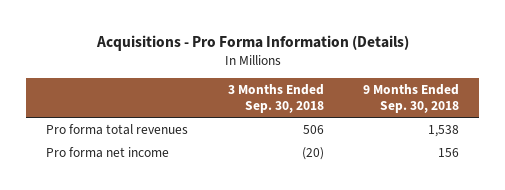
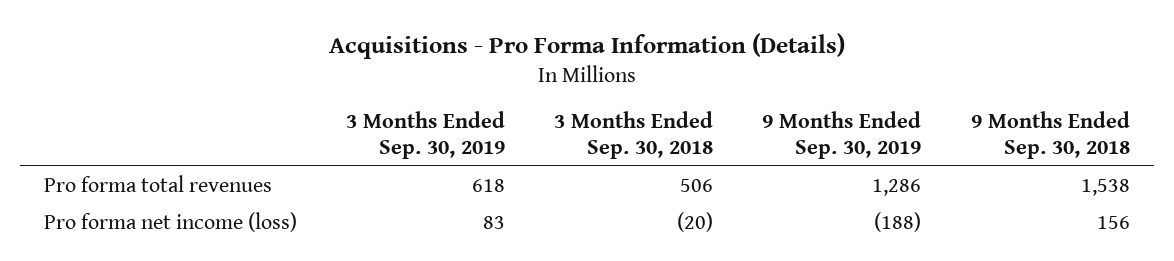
none -> [346,111,506,160] 3 Months Ended Sep. 30, 2019
none -> [762,111,922,160] 9 Months Ended Sep. 30, 2019
[45,146,169,158] Pro forma net income -> [44,211,298,232] Pro forma net income (loss)

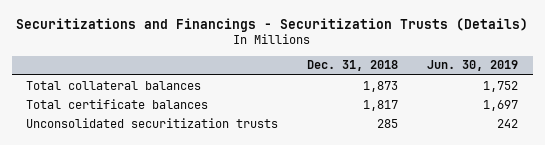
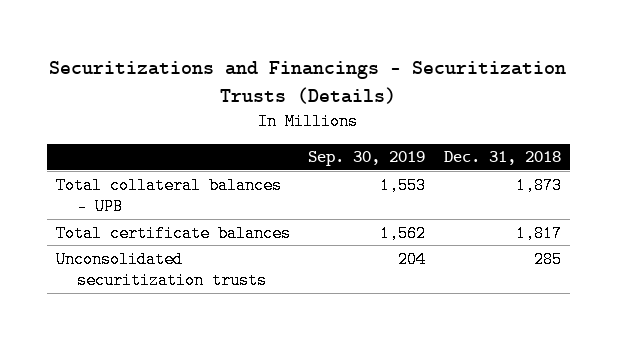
[427,60,519,72] Jun. 30, 2019 -> none
none -> [308,151,426,167] Sep. 30, 2019
[26,80,202,90] Total collateral balances -> [55,176,282,215] Total collateral balances - UPB

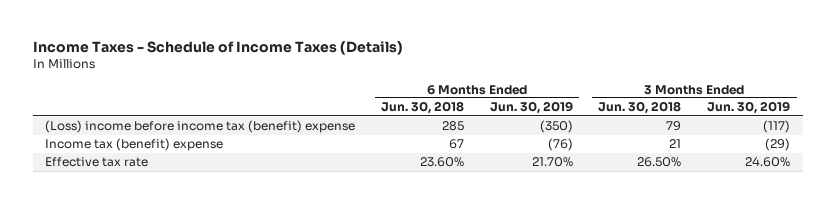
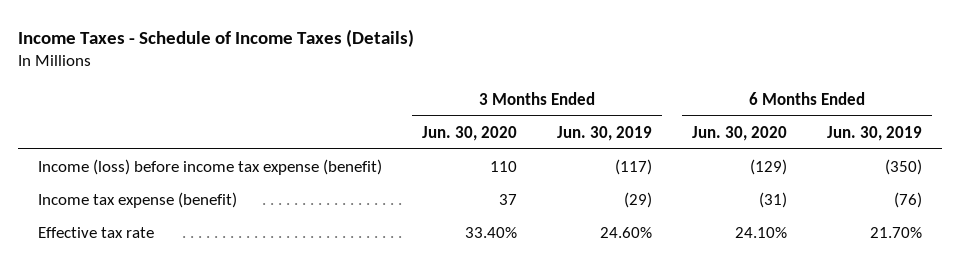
[381,101,465,115] Jun. 30, 2018 -> none
[598,101,682,115] Jun. 30, 2018 -> none
none -> [422,125,518,141] Jun. 30, 2020
none -> [692,125,788,141] Jun. 30, 2020
[45,120,356,134] (Loss) income before income tax (benefit) expense -> [38,158,383,175] Income (loss) before income tax expense (benefit)
[45,138,224,152] Income tax (benefit) expense -> [38,191,238,208] Income tax expense (benefit)

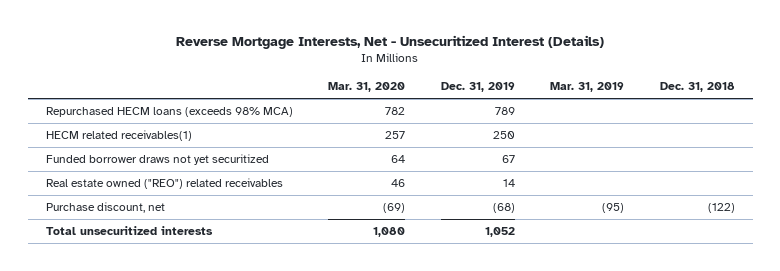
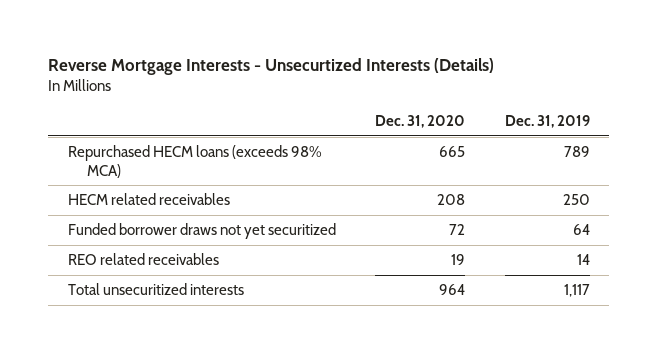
[176,35,605,50] Reverse Mortgage Interests, Net - Unsecuritized Interest (Details) -> [47,58,494,76] Reverse Mortgage Interests - Unsecurtized Interests (Details)
[328,82,406,93] Mar. 31, 2020 -> none
[550,82,625,93] Mar. 31, 2019 -> none
[659,82,735,93] Dec. 31, 2018 -> none
none -> [375,115,466,129] Dec. 31, 2020
[45,201,165,213] Purchase discount, net -> none
[45,129,192,141] HECM related receivables(1) -> [67,193,230,206] HECM related receivables
[501,154,515,163] 67 -> [572,224,590,236] 64
[45,177,283,189] Real estate owned ("REO") related receivables -> [67,253,219,266] REO related receivables
[484,226,515,237] 1,052 -> [563,284,590,298] 1,117

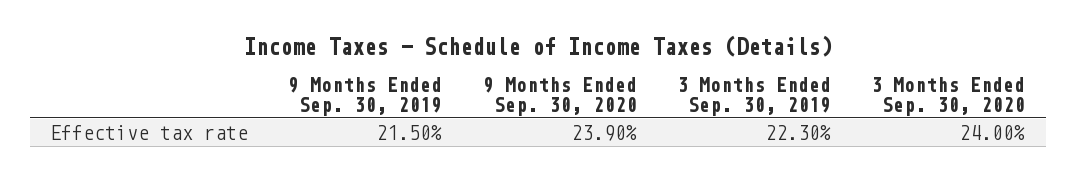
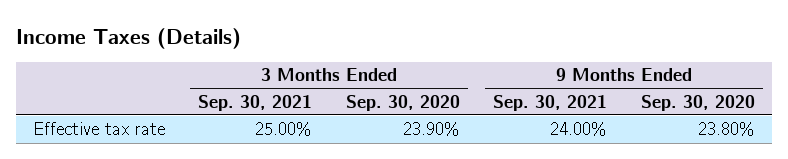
[243,34,832,57] Income Taxes - Schedule of Income Taxes (Details) -> [15,27,241,49] Income Taxes (Details)
[288,76,443,117] 9 Months Ended Sep. 30, 2019 -> none
[677,76,832,117] 3 Months Ended Sep. 30, 2019 -> none
none -> [198,94,313,111] Sep. 30, 2021
none -> [493,94,608,111] Sep. 30, 2021
[570,124,637,141] 23.90% -> [698,122,756,137] 23.80%
[959,124,1026,140] 24.00% -> [402,122,460,137] 23.90%

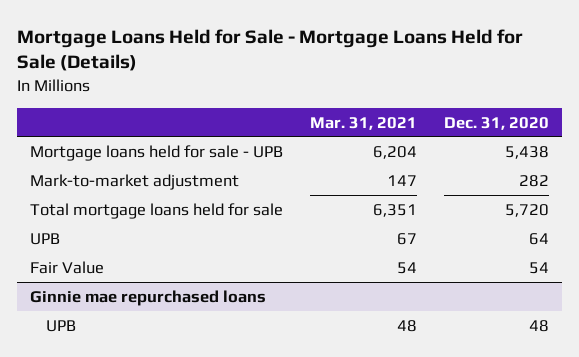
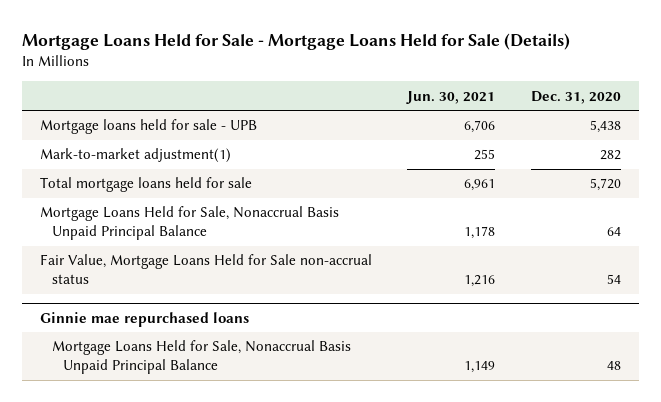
[309,116,417,130] Mar. 31, 2021 -> none
none -> [406,90,496,104] Jun. 30, 2021
[29,173,239,190] Mark-to-market adjustment -> [40,148,232,164] Mark-to-market adjustment(1)
[29,232,60,245] UPB -> [40,206,340,241] Mortgage Loans Held for Sale, Nonaccrual Basis Unpaid Principal Balance
[29,260,104,274] Fair Value -> [40,254,373,285] Fair Value, Mortgage Loans Held for Sale non-accrual status
[46,319,77,332] UPB -> [51,340,351,375] Mortgage Loans Held for Sale, Nonaccrual Basis Unpaid Principal Balance

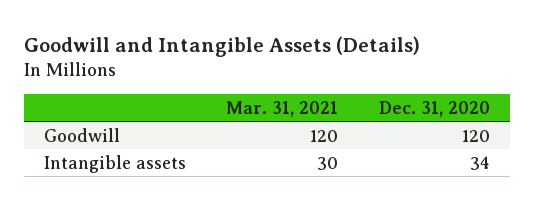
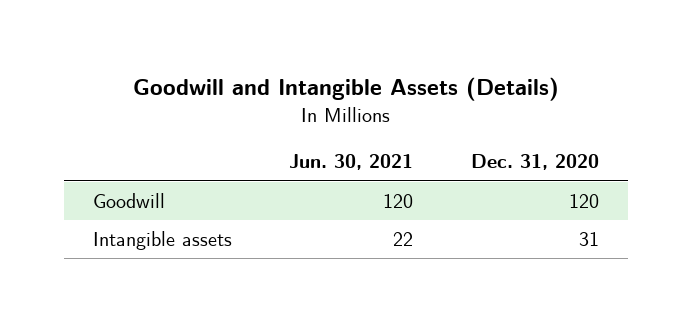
[226,100,339,117] Mar. 31, 2021 -> none
none -> [289,154,414,171] Jun. 30, 2021
[469,155,490,170] 34 -> [578,232,599,247] 31

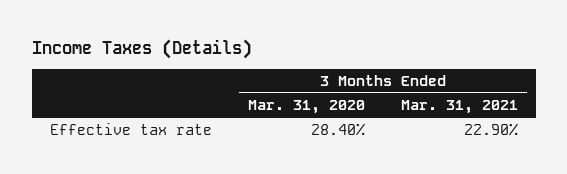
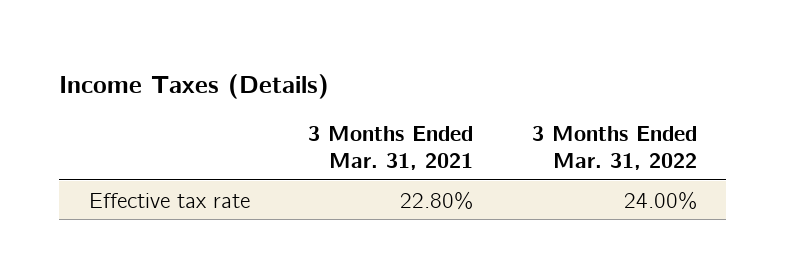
[247,100,365,115] Mar. 31, 2020 -> none
none -> [531,126,697,171] 3 Months Ended Mar. 31, 2022
[463,123,518,137] 22.90% -> [400,190,474,210] 22.80%

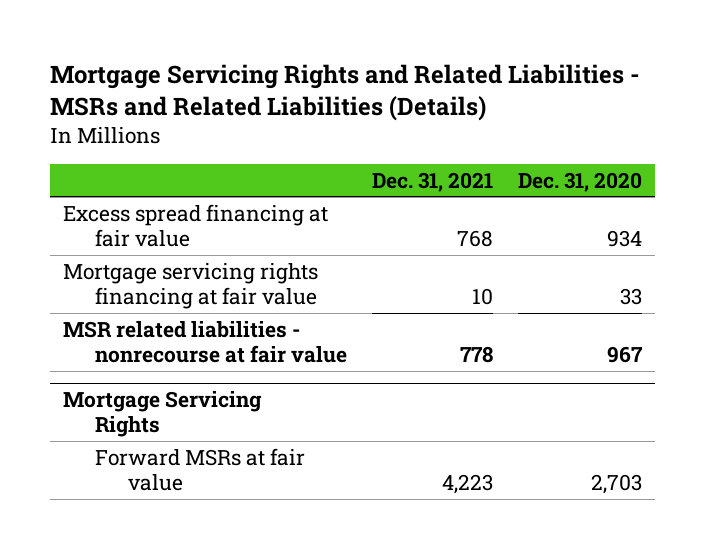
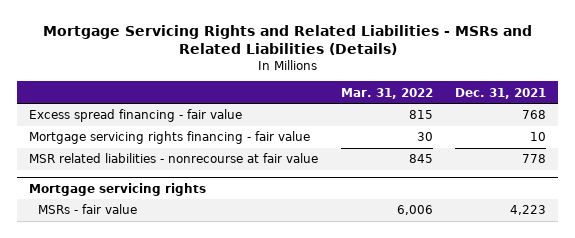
[518,171,643,192] Dec. 31, 2020 -> none
none -> [340,87,433,99] Mar. 31, 2022
[62,203,328,247] Excess spread financing at fair value -> [28,109,242,123] Excess spread financing - fair value
[62,262,318,309] Mortgage servicing rights financing at fair value -> [28,131,310,145] Mortgage servicing rights financing - fair value
[62,391,262,438] Mortgage Servicing Rights -> [28,182,206,196] Mortgage servicing rights
[95,447,306,491] Forward MSRs at fair value -> [38,204,138,215] MSRs - fair value

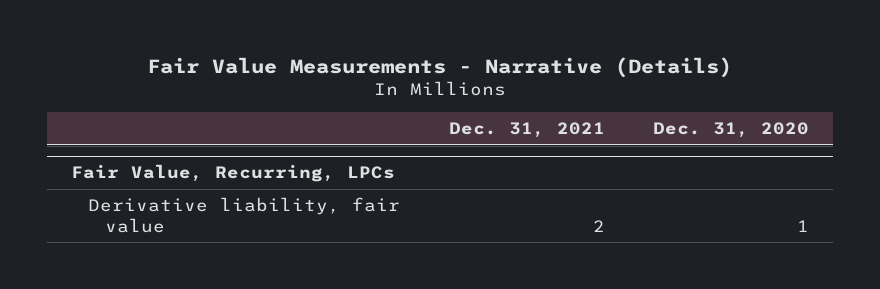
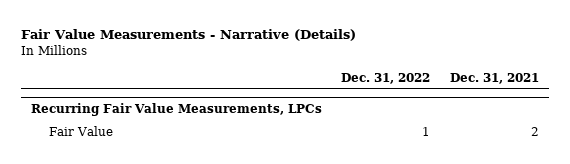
[652,121,809,138] Dec. 31, 2020 -> none
none -> [341,72,431,84] Dec. 31, 2022
[71,164,396,183] Fair Value, Recurring, LPCs -> [31,102,323,116] Recurring Fair Value Measurements, LPCs
[88,197,401,233] Derivative liability, fair value -> [48,125,113,136] Fair Value

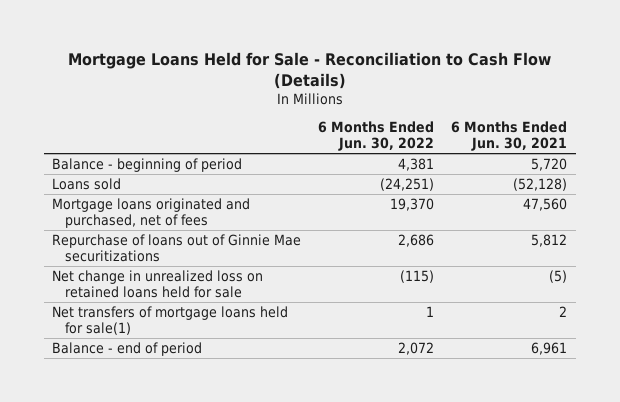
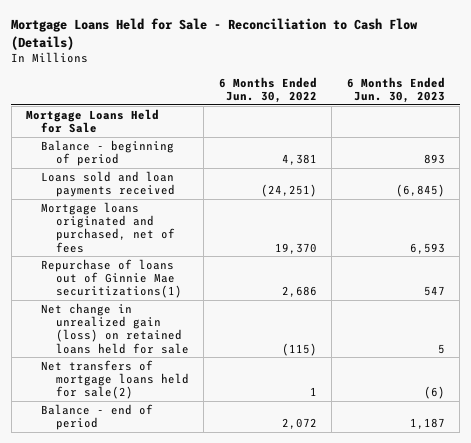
[451,121,568,152] 6 Months Ended Jun. 30, 2021 -> none
none -> [346,76,445,103] 6 Months Ended Jun. 30, 2023
none -> [26,108,160,134] Mortgage Loans Held for Sale
[52,178,122,191] Loans sold -> [40,170,175,198] Loans sold and loan payments received
[52,234,302,262] Repurchase of loans out of Ginnie Mae securitizations -> [40,258,182,299] Repurchase of loans out of Ginnie Mae securitizations(1)
[52,270,264,298] Net change in unrealized loss on retained loans held for sale -> [40,302,189,354] Net change in unrealized gain (loss) on retained loans held for sale
[52,306,289,335] Net transfers of mortgage loans held for sale(1) -> [40,359,189,400] Net transfers of mortgage loans held for sale(2)

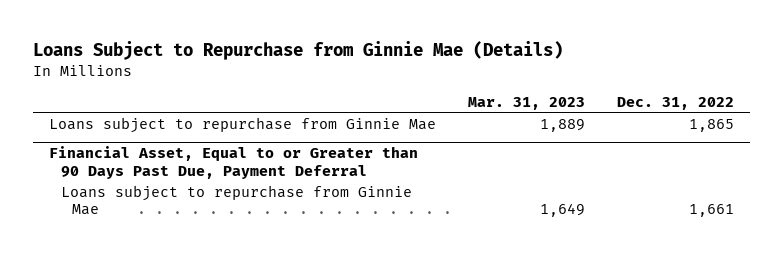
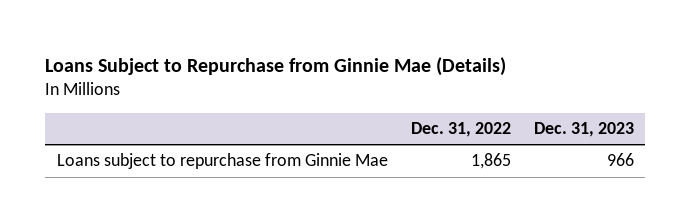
[468,96,586,110] Mar. 31, 2023 -> none
none -> [533,122,634,138] Dec. 31, 2023
[49,146,419,179] Financial Asset, Equal to or Greater than 90 Days Past Due, Payment Deferral -> none
[60,184,412,215] Loans subject to repurchase from Ginnie Mae -> none

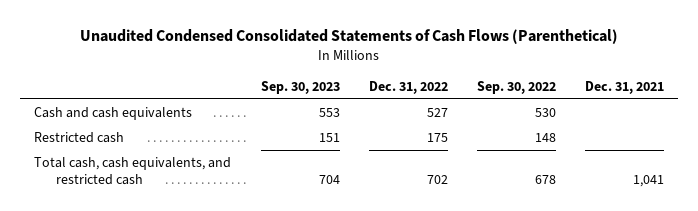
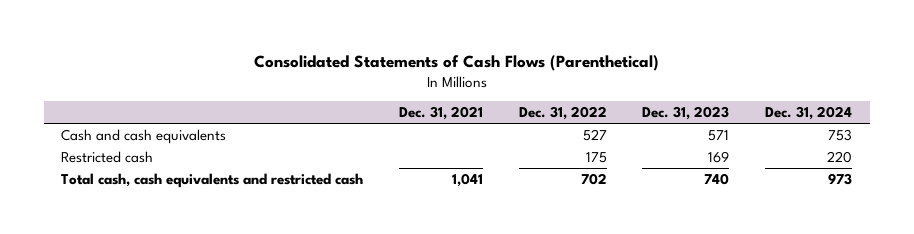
[80,29,619,45] Unaudited Condensed Consolidated Statements of Cash Flows (Parenthetical) -> [253,54,659,71] Consolidated Statements of Cash Flows (Parenthetical)
[260,80,340,94] Sep. 30, 2023 -> none
[476,80,556,94] Sep. 30, 2022 -> none
none -> [642,106,730,121] Dec. 31, 2023
none -> [765,106,853,121] Dec. 31, 2024
[34,156,232,185] Total cash, cash equivalents, and restricted cash -> [61,172,364,188] Total cash, cash equivalents and restricted cash

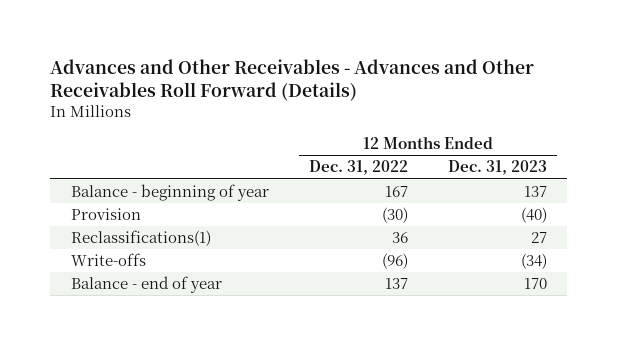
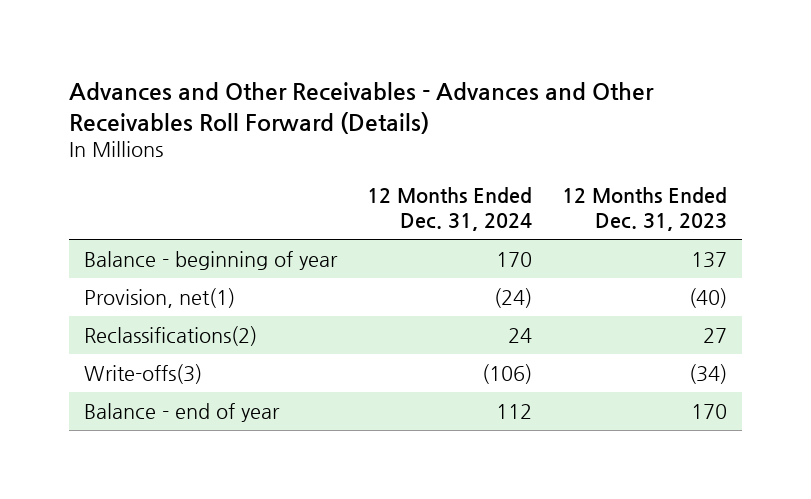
[308,160,408,176] Dec. 31, 2022 -> none
none -> [366,186,532,232] 12 Months Ended Dec. 31, 2024
[70,208,141,221] Provision -> [83,288,235,309] Provision, net(1)
[70,230,211,247] Reclassifications(1) -> [83,326,257,347] Reclassifications(2)
[70,253,146,267] Write-offs -> [83,364,202,385] Write-offs(3)

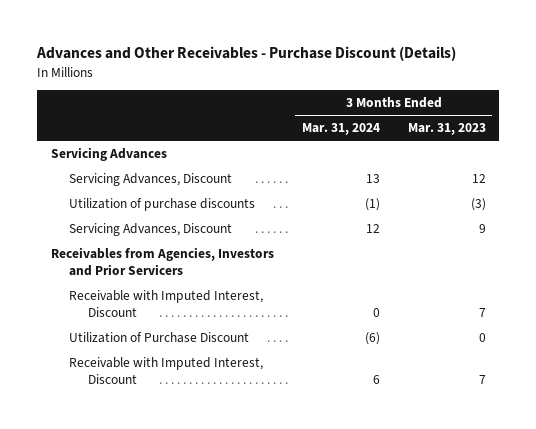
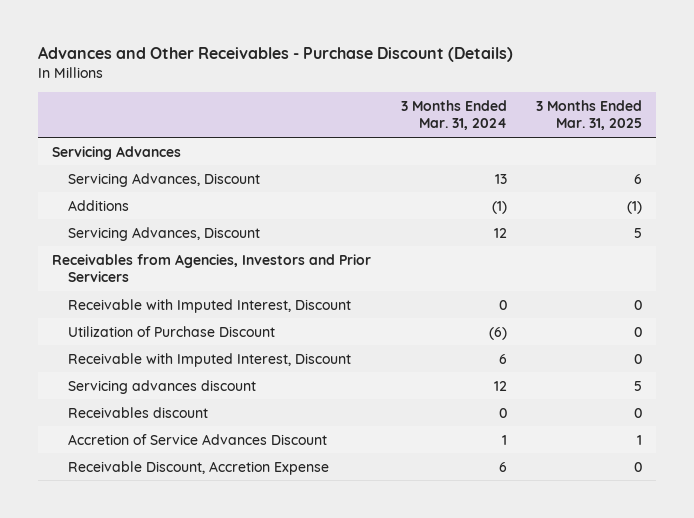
[407,123,486,136] Mar. 31, 2023 -> none
none -> [535,99,642,131] 3 Months Ended Mar. 31, 2025
[69,197,256,211] Utilization of purchase discounts -> [67,199,129,211] Additions
none -> [67,379,256,394] Servicing advances discount
none -> [67,406,208,418] Receivables discount
none -> [67,433,327,445] Accretion of Service Advances Discount
none -> [67,460,329,475] Receivable Discount, Accretion Expense

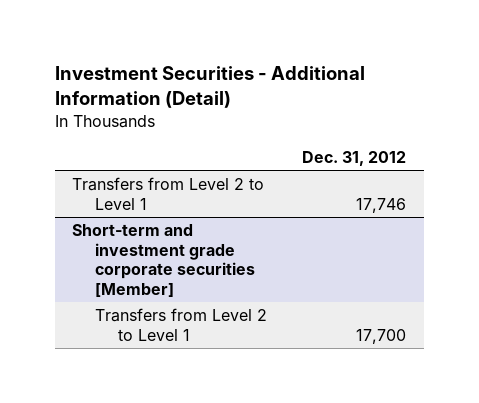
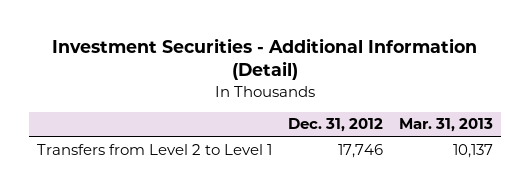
none -> [399,118,494,133] Mar. 31, 2013
[72,224,256,297] Short-term and investment grade corporate securities [Member] -> none
[95,308,268,341] Transfers from Level 2 to Level 1 -> none

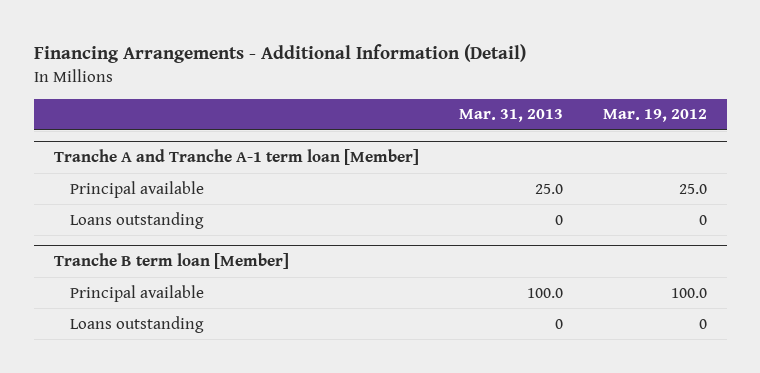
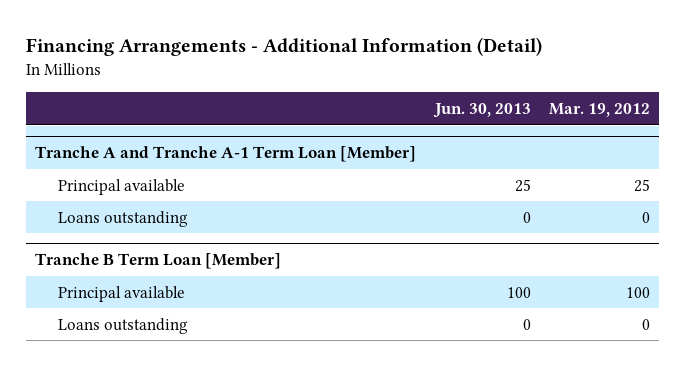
[458,109,563,123] Mar. 31, 2013 -> none
none -> [432,102,531,118] Jun. 30, 2013
[53,149,419,166] Tranche A and Tranche A-1 term loan [Member] -> [35,146,417,163] Tranche A and Tranche A-1 Term Loan [Member]
[678,183,707,194] 25.0 -> [634,178,651,192] 25
[53,253,289,270] Tranche B term loan [Member] -> [35,253,282,270] Tranche B Term Loan [Member]
[670,287,707,298] 100.0 -> [626,286,651,298] 100

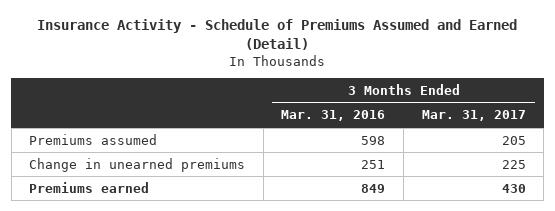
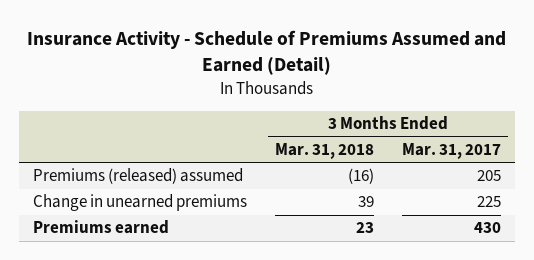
[281,110,386,122] Mar. 31, 2016 -> none
none -> [274,142,374,159] Mar. 31, 2018
[29,133,158,145] Premiums assumed -> [32,168,243,185] Premiums (released) assumed

